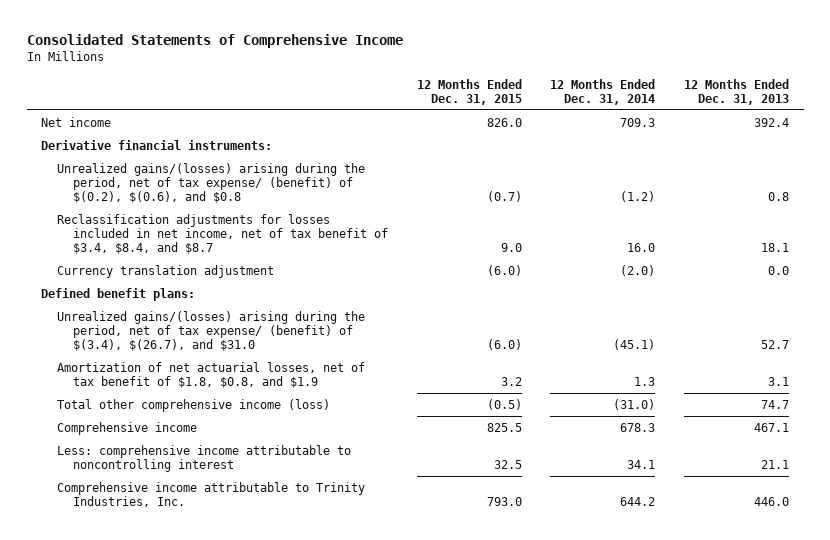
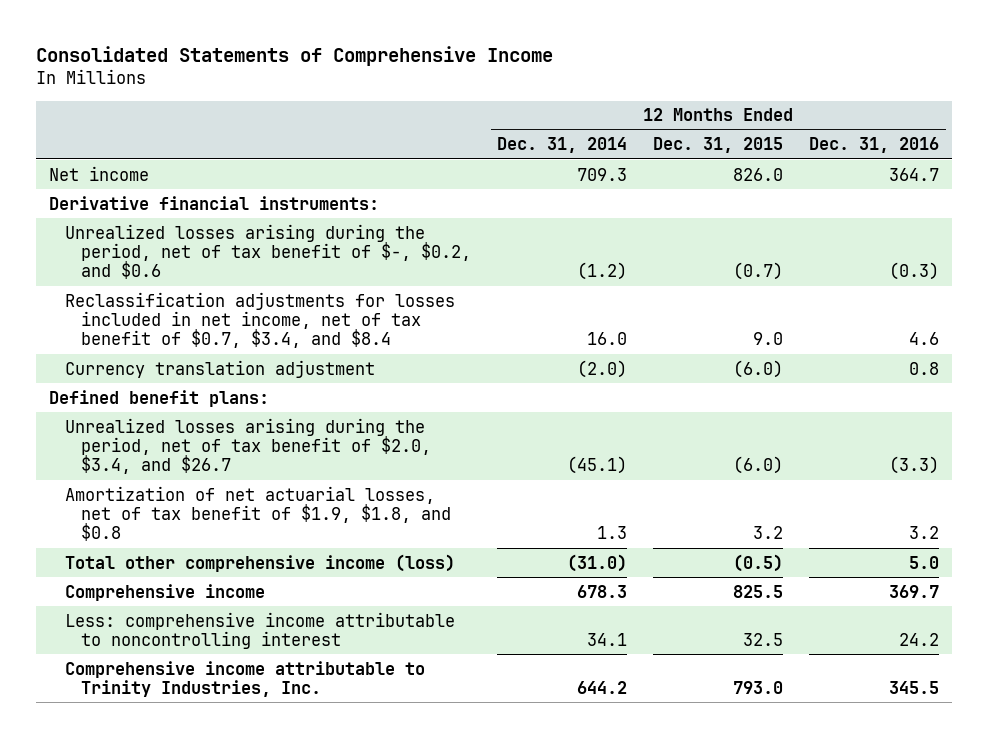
[684,78,790,105] 12 Months Ended Dec. 31, 2013 -> none
none -> [809,137,940,154] Dec. 31, 2016
[56,162,365,203] Unrealized gains/(losses) arising during the period, net of tax expense/ (benefit) of $(0.2), $(0.6), and $0.8 -> [65,223,472,280] Unrealized losses arising during the period, net of tax benefit of $-, $0.2, and $0.6
[56,213,388,254] Reclassification adjustments for losses included in net income, net of tax benefit of $3.4, $8.4, and $8.7 -> [65,291,456,349] Reclassification adjustments for losses included in net income, net of tax benefit of $0.7, $3.4, and $8.4
[56,310,365,351] Unrealized gains/(losses) arising during the period, net of tax expense/ (benefit) of $(3.4), $(26.7), and $31.0 -> [65,417,432,475] Unrealized losses arising during the period, net of tax benefit of $2.0, $3.4, and $26.7
[56,361,365,388] Amortization of net actuarial losses, net of tax benefit of $1.8, $0.8, and $1.9 -> [65,485,452,542] Amortization of net actuarial losses, net of tax benefit of $1.9, $1.8, and $0.8

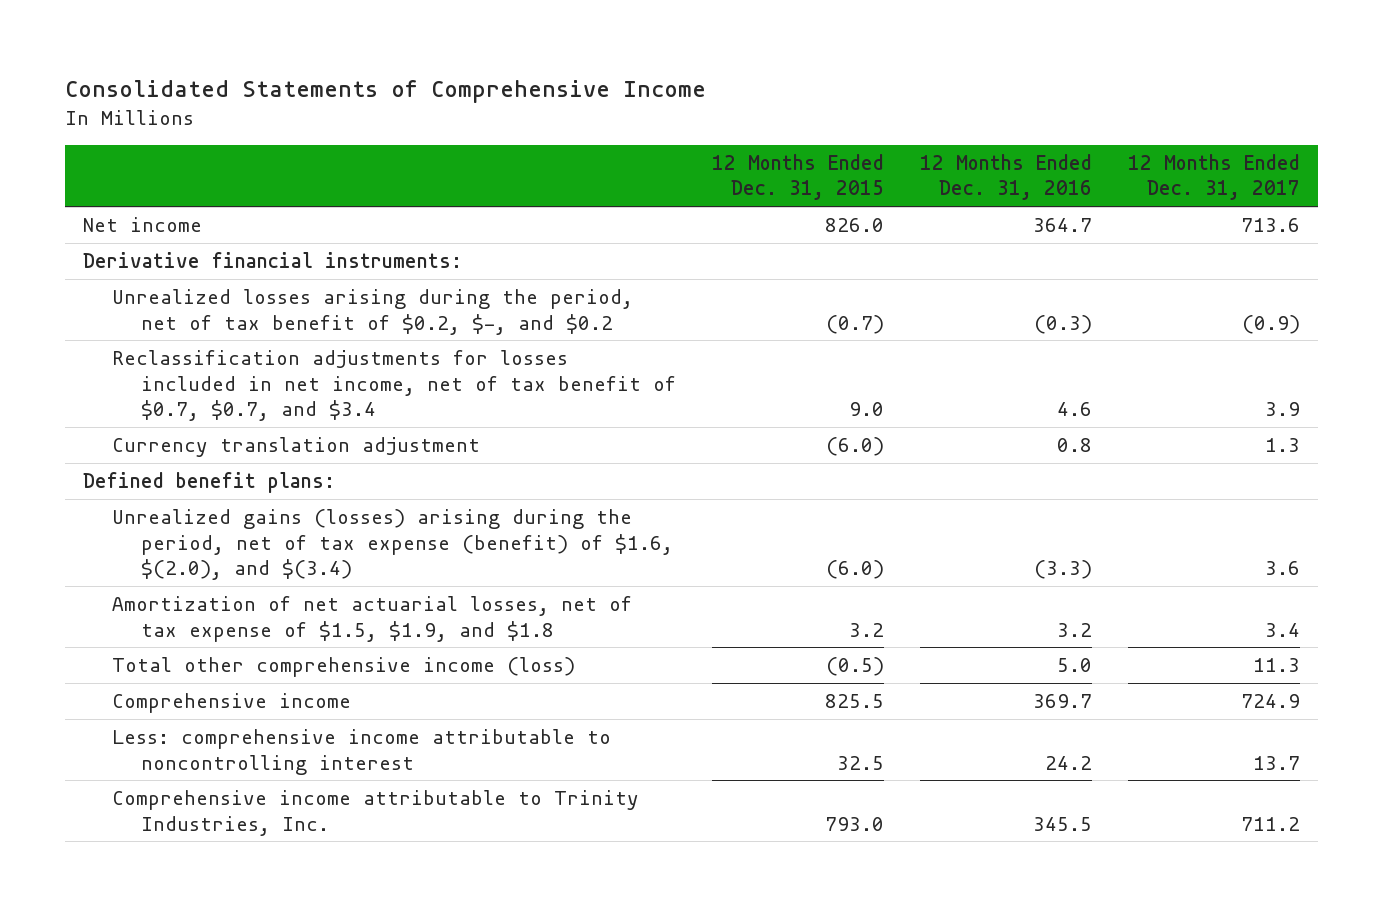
[497,137,628,154] Dec. 31, 2014 -> none
none -> [1128,153,1301,201] 12 Months Ended Dec. 31, 2017
[65,223,472,280] Unrealized losses arising during the period, net of tax benefit of $-, $0.2, and $0.6 -> [112,289,634,335] Unrealized losses arising during the period, net of tax benefit of $0.2, $-, and $0.2
[65,291,456,349] Reclassification adjustments for losses included in net income, net of tax benefit of $0.7, $3.4, and $8.4 -> [112,350,676,422] Reclassification adjustments for losses included in net income, net of tax benefit of $0.7, $0.7, and $3.4
[65,417,432,475] Unrealized losses arising during the period, net of tax benefit of $2.0, $3.4, and $26.7 -> [112,509,673,581] Unrealized gains (losses) arising during the period, net of tax expense (benefit) of $1.6, $(2.0), and $(3.4)
[65,485,452,542] Amortization of net actuarial losses, net of tax benefit of $1.9, $1.8, and $0.8 -> [112,596,633,642] Amortization of net actuarial losses, net of tax expense of $1.5, $1.9, and $1.8

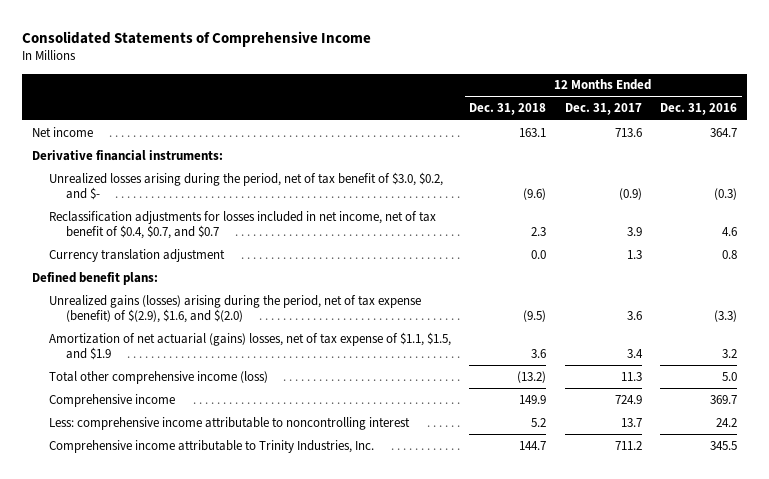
[712,153,885,201] 12 Months Ended Dec. 31, 2015 -> none
none -> [469,103,547,116] Dec. 31, 2018
[112,289,634,335] Unrealized losses arising during the period, net of tax benefit of $0.2, $-, and $0.2 -> [48,171,443,201] Unrealized losses arising during the period, net of tax benefit of $3.0, $0.2, and $-
[112,350,676,422] Reclassification adjustments for losses included in net income, net of tax benefit of $0.7, $0.7, and $3.4 -> [48,210,436,240] Reclassification adjustments for losses included in net income, net of tax benefit of $0.4, $0.7, and $0.7
[112,509,673,581] Unrealized gains (losses) arising during the period, net of tax expense (benefit) of $1.6, $(2.0), and $(3.4) -> [48,294,421,324] Unrealized gains (losses) arising during the period, net of tax expense (benefit) of $(2.9), $1.6, and $(2.0)
[112,596,633,642] Amortization of net actuarial losses, net of tax expense of $1.5, $1.9, and $1.8 -> [48,331,451,361] Amortization of net actuarial (gains) losses, net of tax expense of $1.1, $1.5, and $1.9

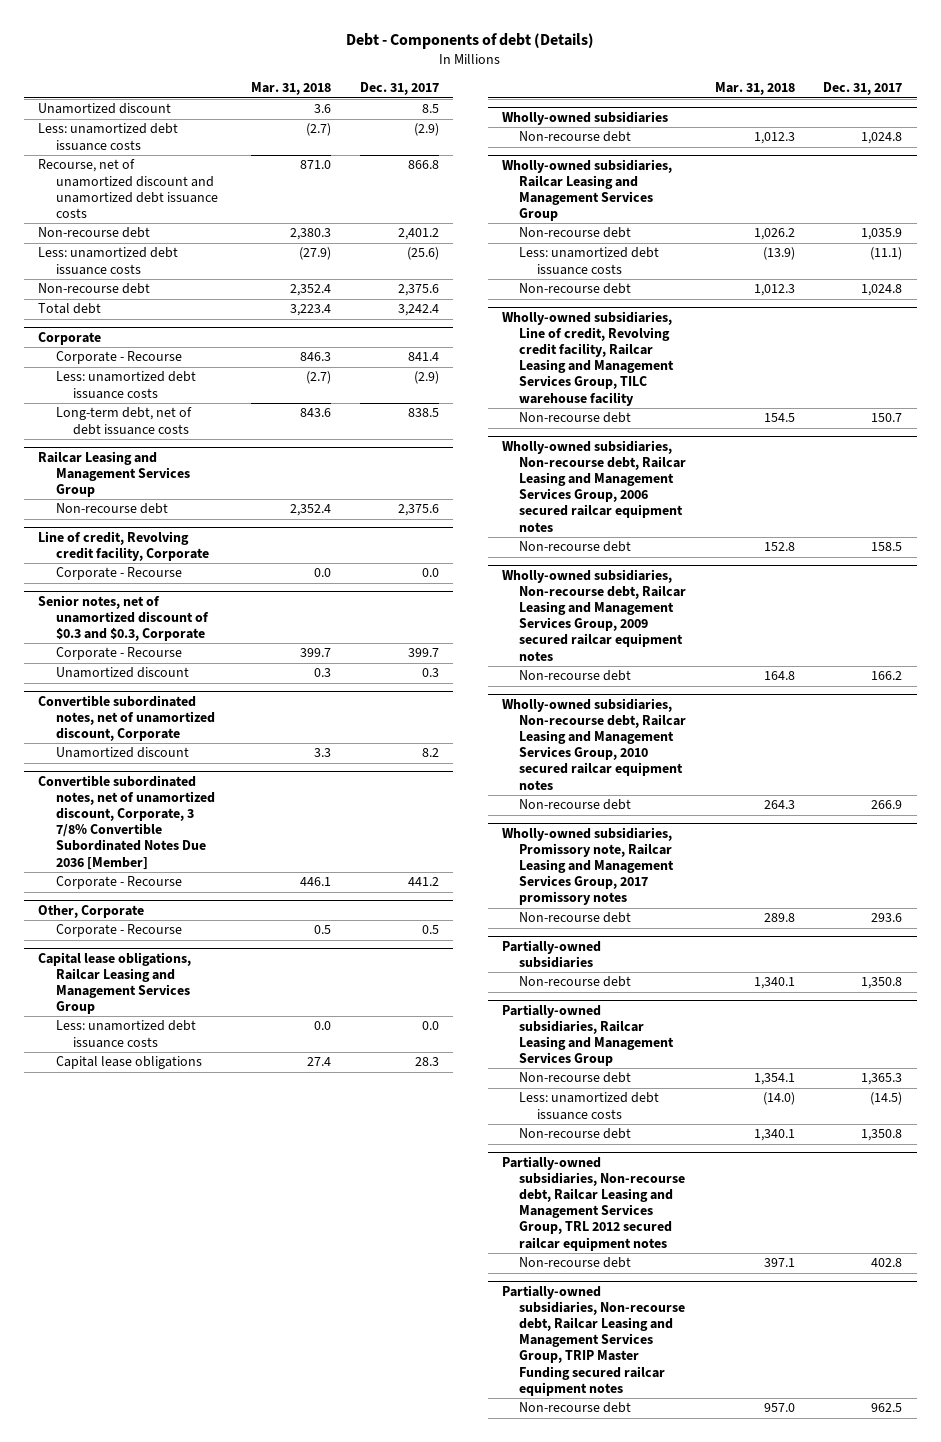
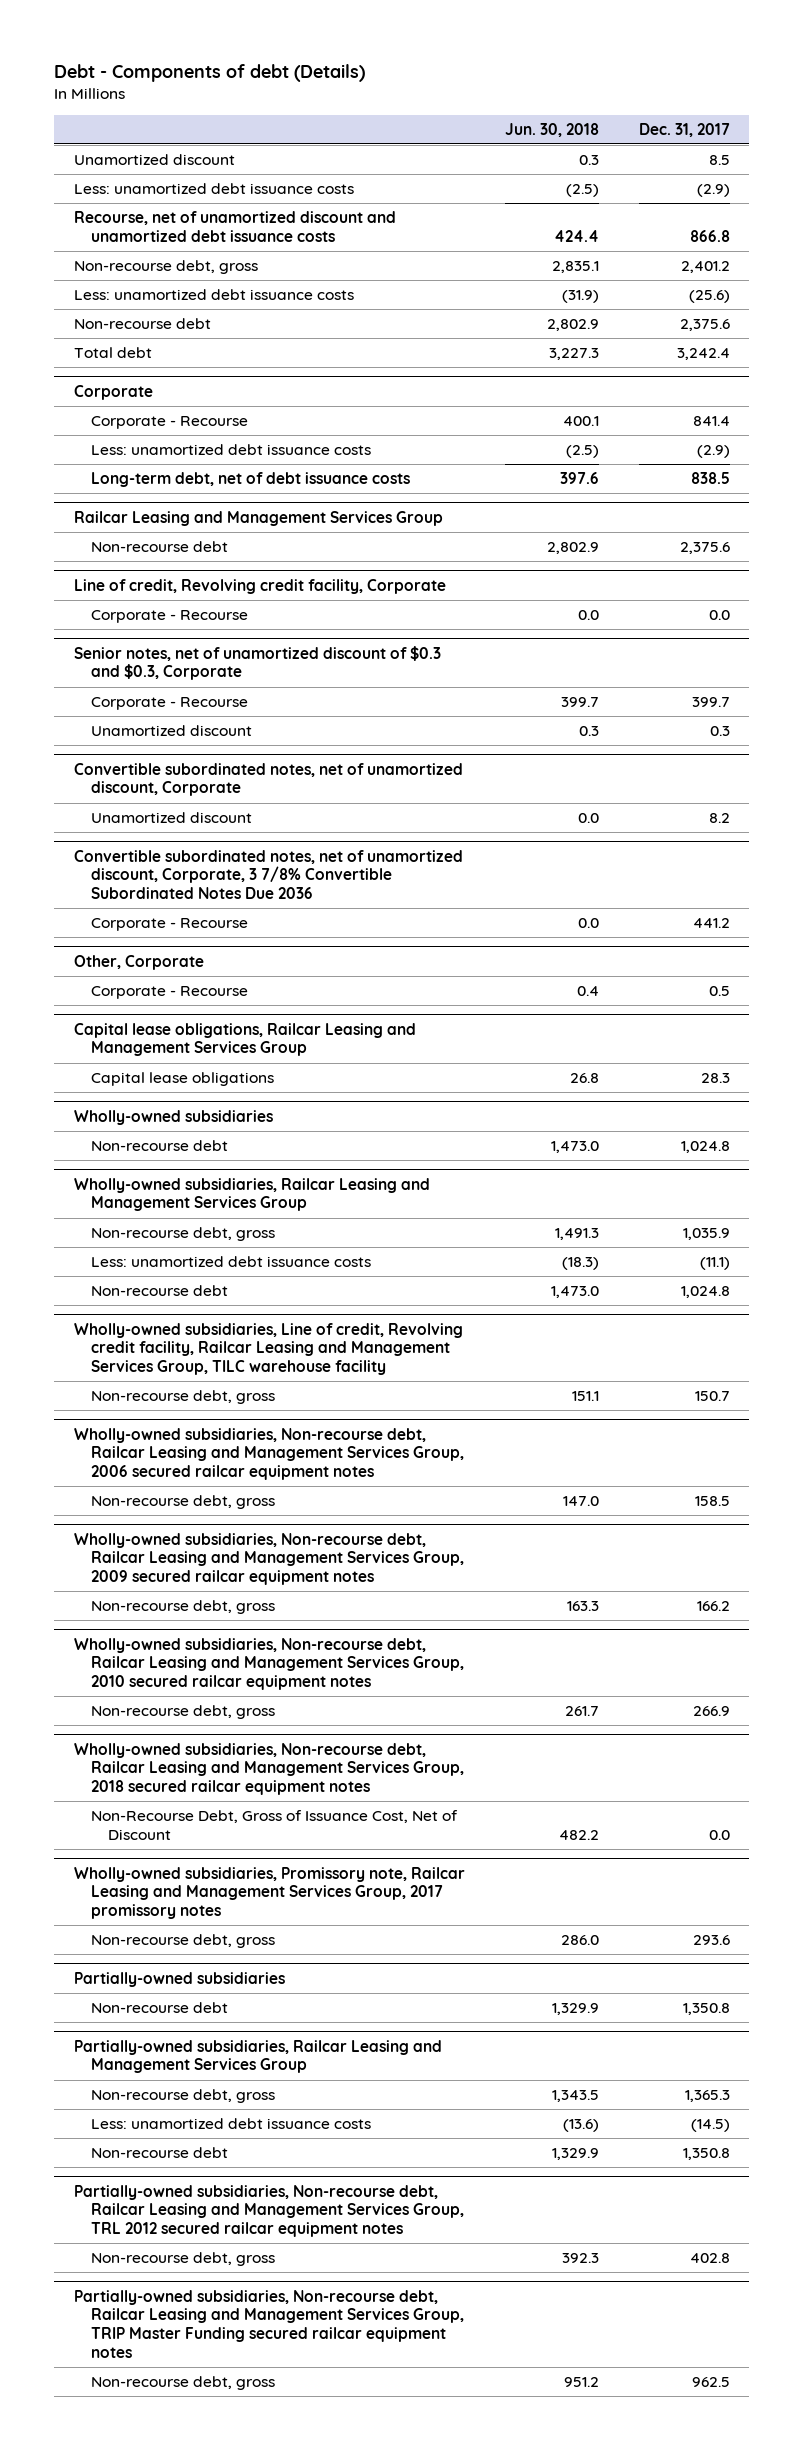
[251,82,332,96] Mar. 31, 2018 -> none
none -> [504,122,599,137] Jun. 30, 2018
[38,227,151,239] Non-recourse debt -> [73,260,258,275] Non-recourse debt, gross
[38,774,215,870] Convertible subordinated notes, net of unamortized discount, Corporate, 3 7/8% Convertible Subordinated Notes Due 2036 [Member] -> [73,849,463,900] Convertible subordinated notes, net of unamortized discount, Corporate, 3 7/8% Convertible Subordinated Notes Due 2036
[55,1020,196,1048] Less: unamortized debt issuance costs -> none
[519,227,632,239] Non-recourse debt -> [90,1227,275,1242] Non-recourse debt, gross
[519,412,632,424] Non-recourse debt -> [90,1390,275,1405] Non-recourse debt, gross
[519,541,632,553] Non-recourse debt -> [90,1495,275,1510] Non-recourse debt, gross
[519,670,632,682] Non-recourse debt -> [90,1600,275,1615] Non-recourse debt, gross
[519,799,632,811] Non-recourse debt -> [90,1705,275,1720] Non-recourse debt, gross
none -> [73,1742,464,1796] Wholly-owned subsidiaries, Non-recourse debt, Railcar Leasing and Management Services Group, 2018 secured railcar equipment notes
none -> [90,1810,458,1840] Non-Recourse Debt, Gross of Issuance Cost, Net of Discount
[519,912,632,924] Non-recourse debt -> [90,1934,275,1949] Non-recourse debt, gross
[519,1072,632,1084] Non-recourse debt -> [90,2089,275,2104] Non-recourse debt, gross
[519,1257,632,1269] Non-recourse debt -> [90,2252,275,2267] Non-recourse debt, gross
[519,1402,632,1414] Non-recourse debt -> [90,2376,275,2391] Non-recourse debt, gross

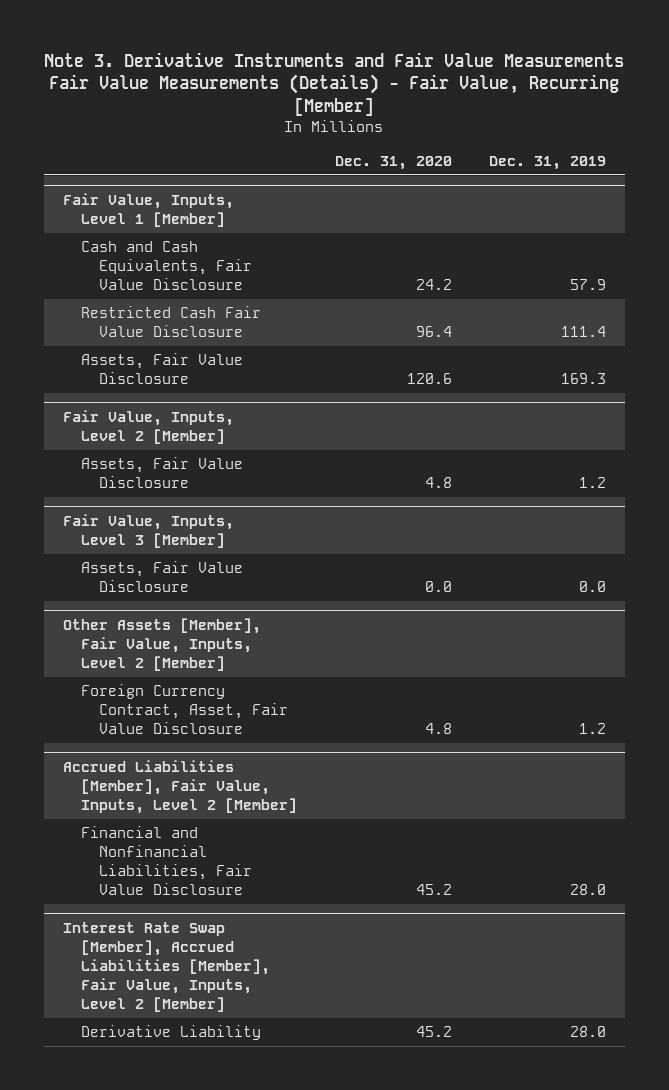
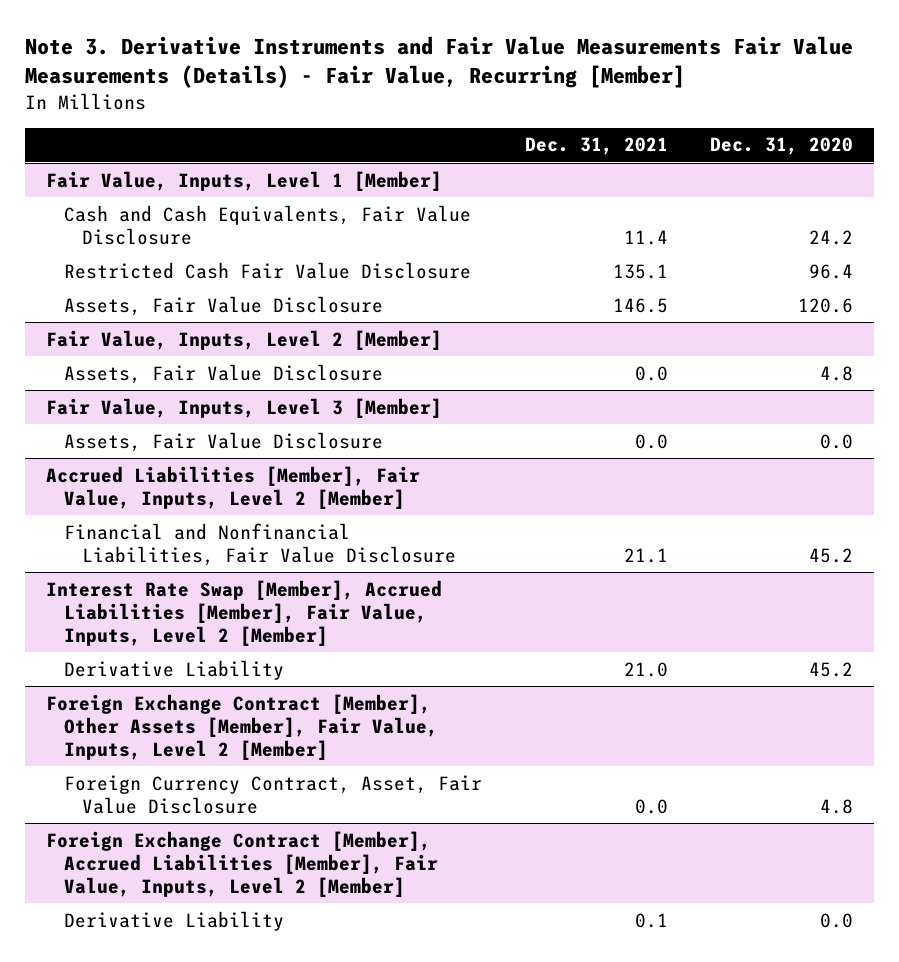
[489,155,607,170] Dec. 31, 2019 -> none
none -> [524,137,668,156] Dec. 31, 2021
[62,617,261,671] Other Assets [Member], Fair Value, Inputs, Level 2 [Member] -> none
[80,684,289,735] Foreign Currency Contract, Asset, Fair Value Disclosure -> none
none -> [45,693,439,760] Foreign Exchange Contract [Member], Other Assets [Member], Fair Value, Inputs, Level 2 [Member]
none -> [64,774,483,814] Foreign Currency Contract, Asset, Fair Value Disclosure
none -> [45,830,439,897] Foreign Exchange Contract [Member], Accrued Liabilities [Member], Fair Value, Inputs, Level 2 [Member]
none -> [64,910,285,931] Derivative Liability

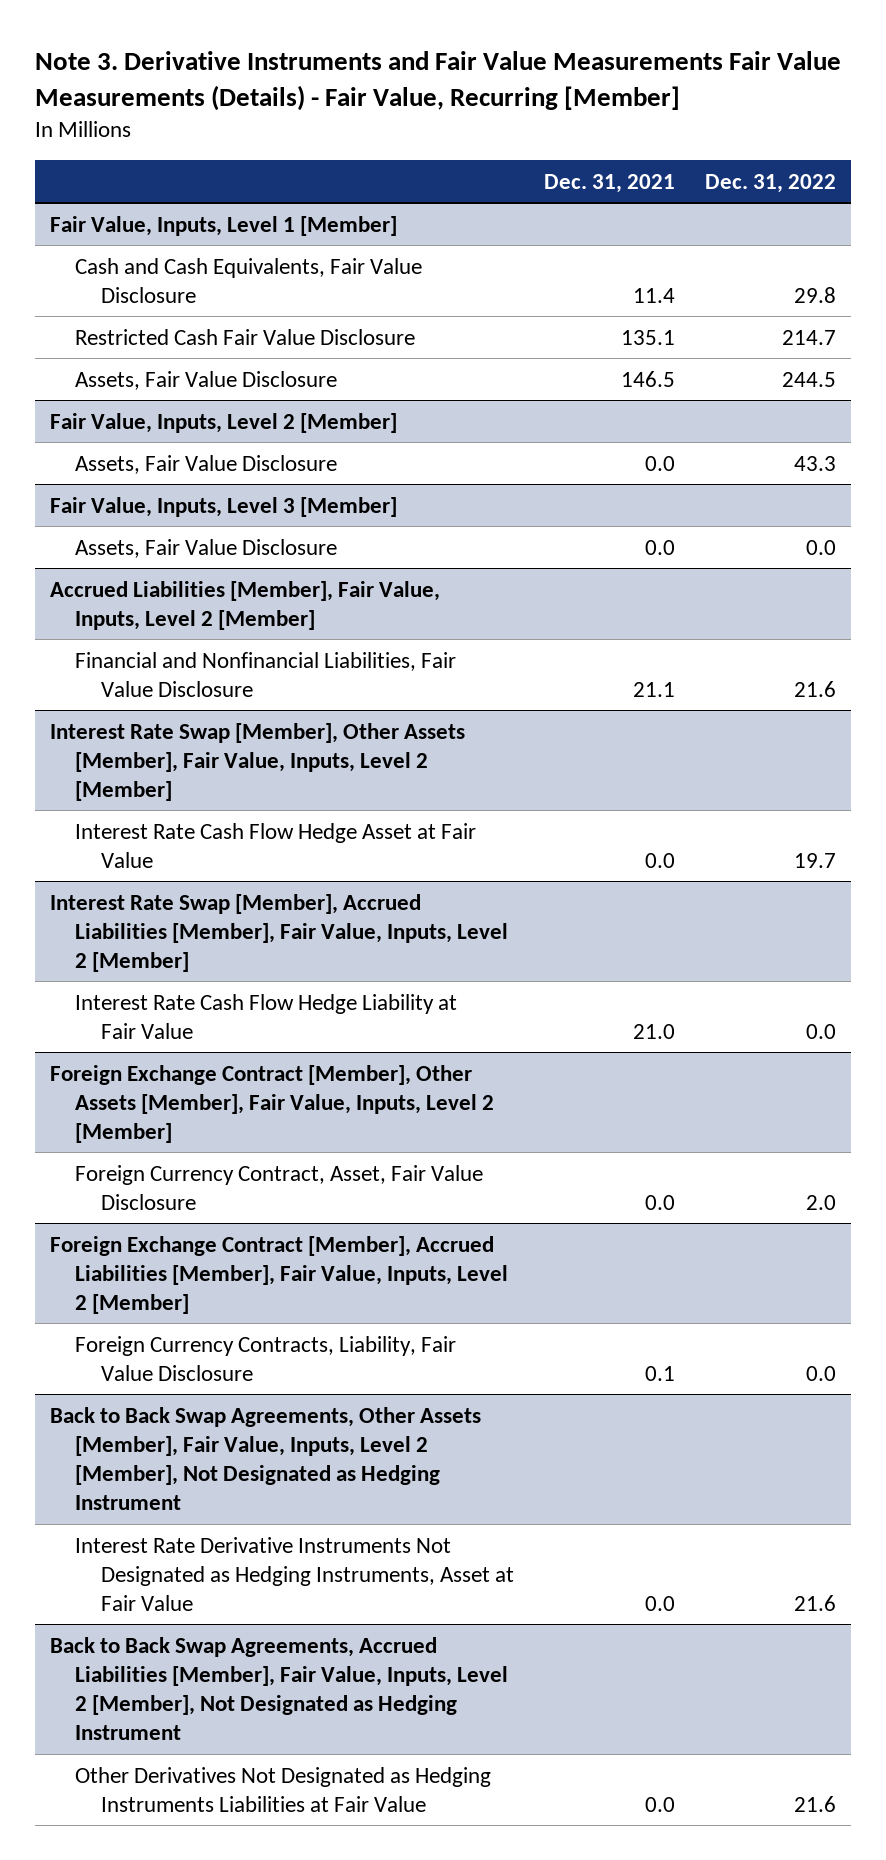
[709,137,853,156] Dec. 31, 2020 -> none
none -> [705,173,837,193] Dec. 31, 2022
none -> [49,722,465,801] Interest Rate Swap [Member], Other Assets [Member], Fair Value, Inputs, Level 2 [Member]
none -> [75,822,477,868] Interest Rate Cash Flow Hedge Asset at Fair Value
[64,659,285,680] Derivative Liability -> none
none -> [75,993,458,1039] Interest Rate Cash Flow Hedge Liability at Fair Value
[64,910,285,931] Derivative Liability -> none
none -> [75,1335,457,1381] Foreign Currency Contracts, Liability, Fair Value Disclosure
none -> [49,1406,481,1510] Back to Back Swap Agreements, Other Assets [Member], Fair Value, Inputs, Level 2 [Member], Not Designated as Hedging Instrument
none -> [75,1536,514,1611] Interest Rate Derivative Instruments Not Designated as Hedging Instruments, Asset at Fair Value
none -> [49,1636,509,1740] Back to Back Swap Agreements, Accrued Liabilities [Member], Fair Value, Inputs, Level 2 [Member], Not Designated as Hedging Instrument
none -> [75,1766,492,1812] Other Derivatives Not Designated as Hedging Instruments Liabilities at Fair Value

